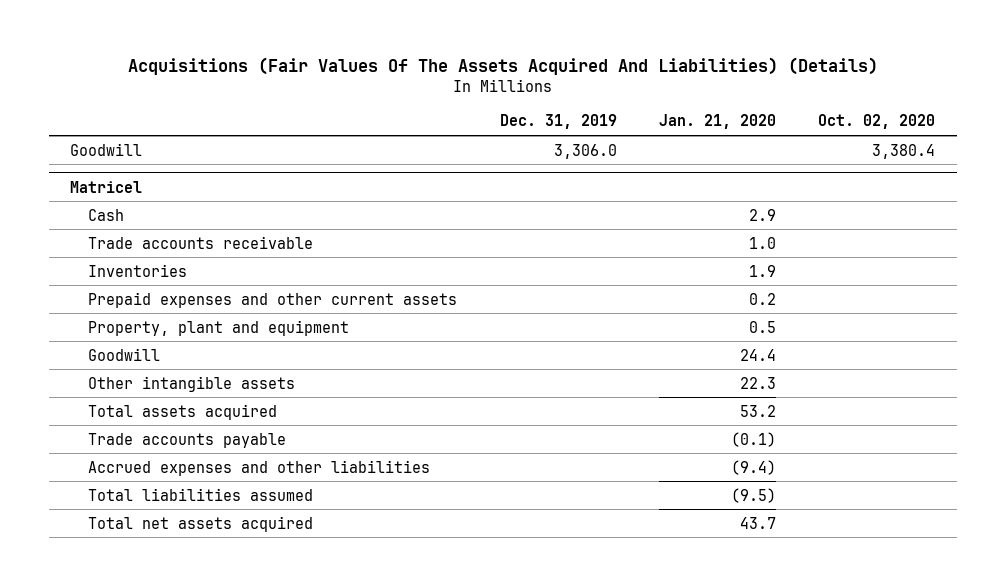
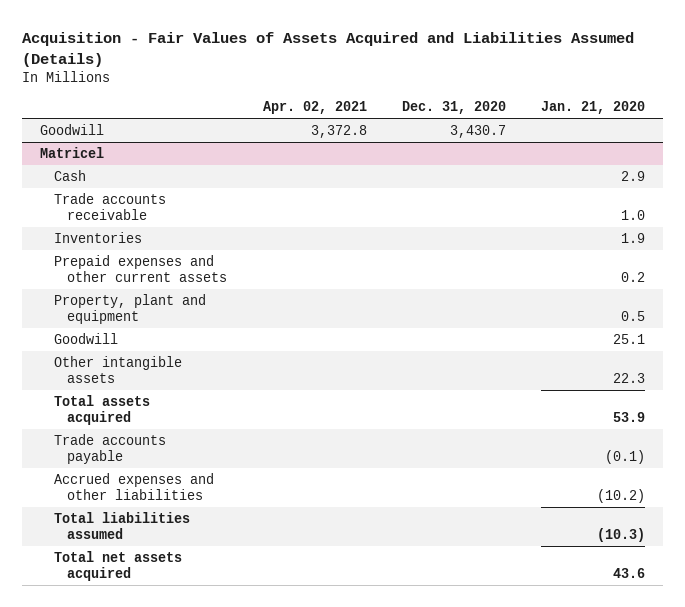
[127,56,878,75] Acquisitions (Fair Values Of The Assets Acquired And Liabilities) (Details) -> [22,31,635,67] Acquisition - Fair Values of Assets Acquired and Liabilities Assumed (Details)
[499,114,617,130] Dec. 31, 2019 -> none
[818,114,936,130] Oct. 02, 2020 -> none
none -> [262,100,367,114] Apr. 02, 2021
none -> [401,100,506,114] Dec. 31, 2020
[740,348,777,361] 24.4 -> [613,333,646,344] 25.1
[740,404,777,417] 53.2 -> [613,411,646,422] 53.9
[731,459,777,475] (9.4) -> [597,488,646,503] (10.2)
[731,487,777,503] (9.5) -> [597,527,646,542] (10.3)
[740,516,777,529] 43.7 -> [613,567,646,578] 43.6

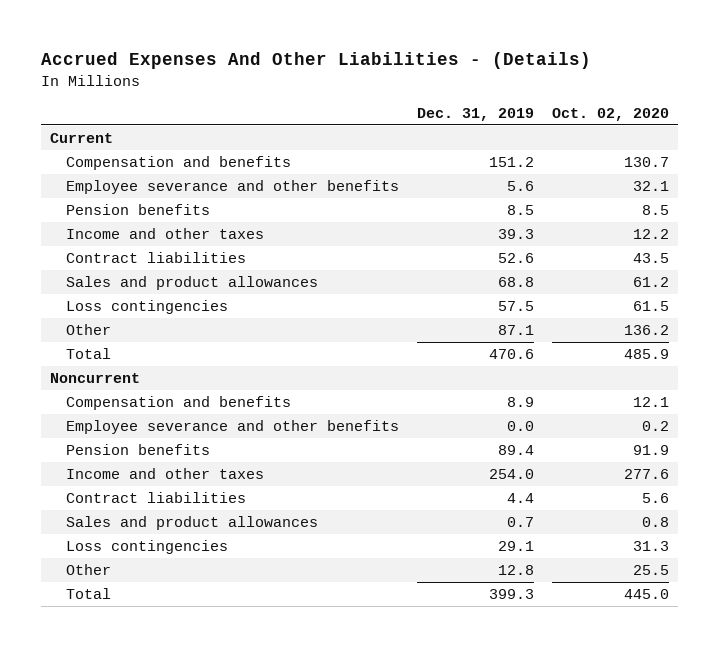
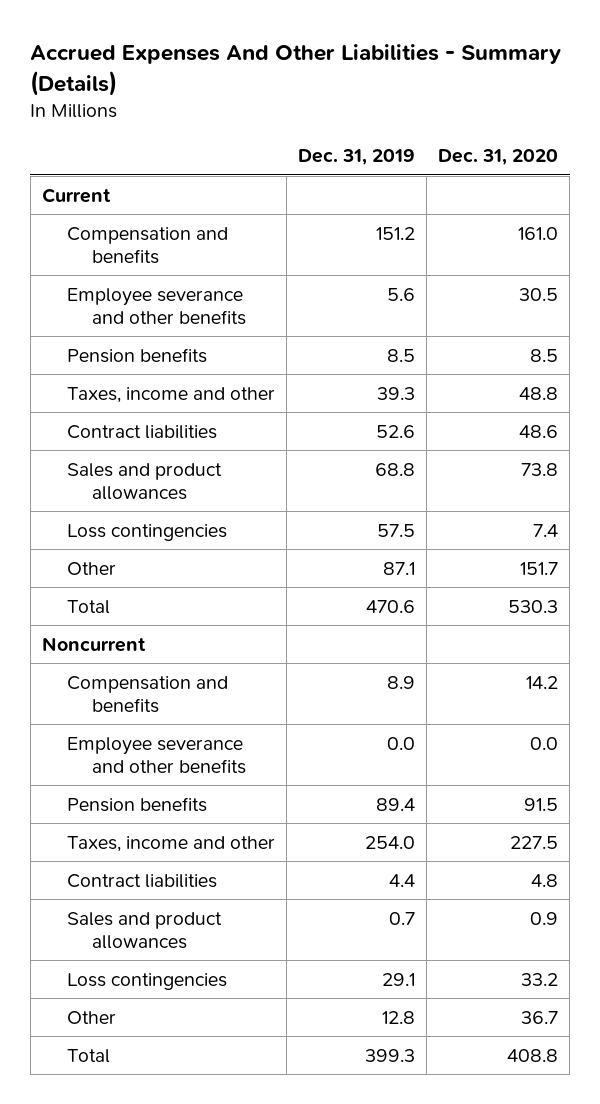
[41,52,592,70] Accrued Expenses And Other Liabilities - (Details) -> [30,44,562,96] Accrued Expenses And Other Liabilities - Summary (Details)
[552,107,670,121] Oct. 02, 2020 -> none
none -> [438,149,559,166] Dec. 31, 2020
[66,227,265,239] Income and other taxes -> [66,386,275,403] Taxes, income and other
[66,467,265,479] Income and other taxes -> [66,835,275,852] Taxes, income and other

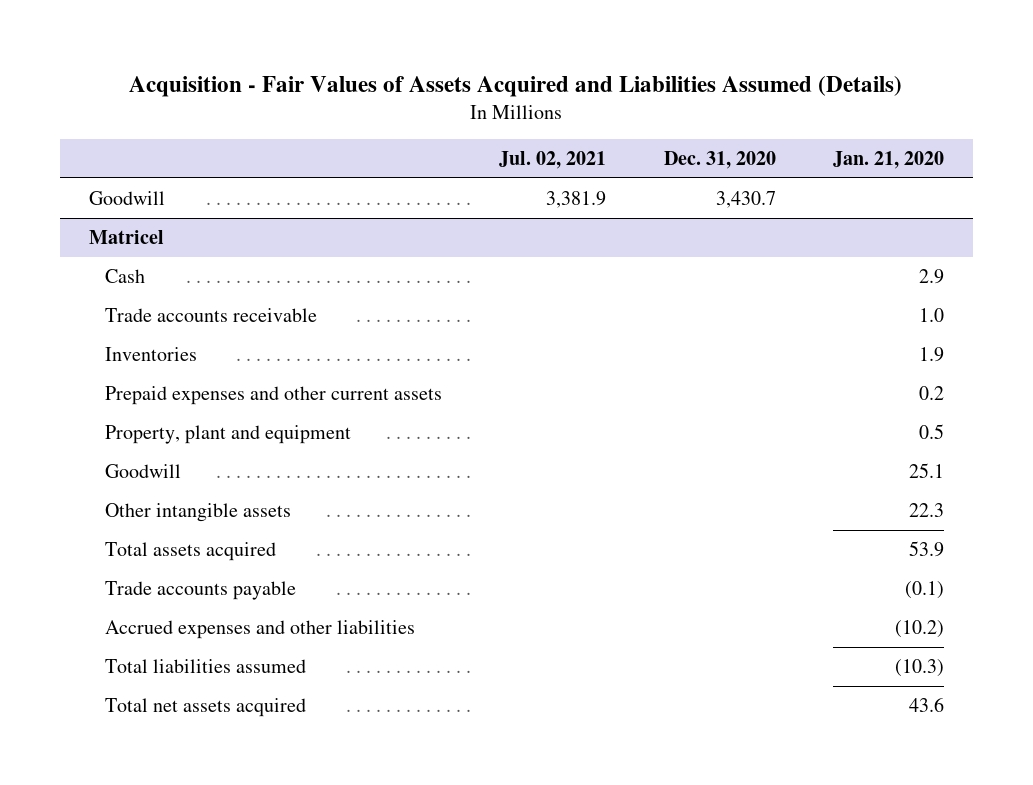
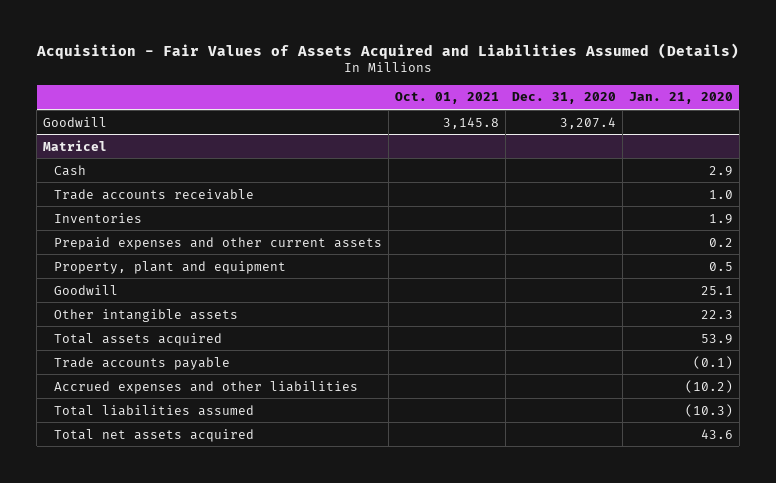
[499,150,607,169] Jul. 02, 2021 -> none
none -> [395,92,500,105] Oct. 01, 2021
[715,191,776,209] 3,430.7 -> [559,116,616,129] 3,207.4

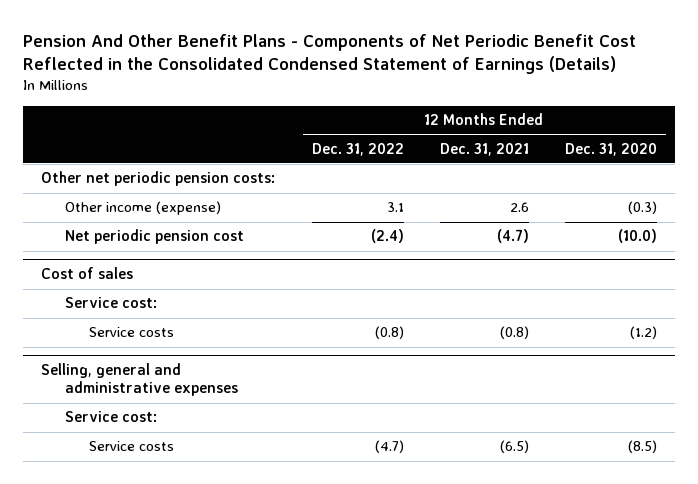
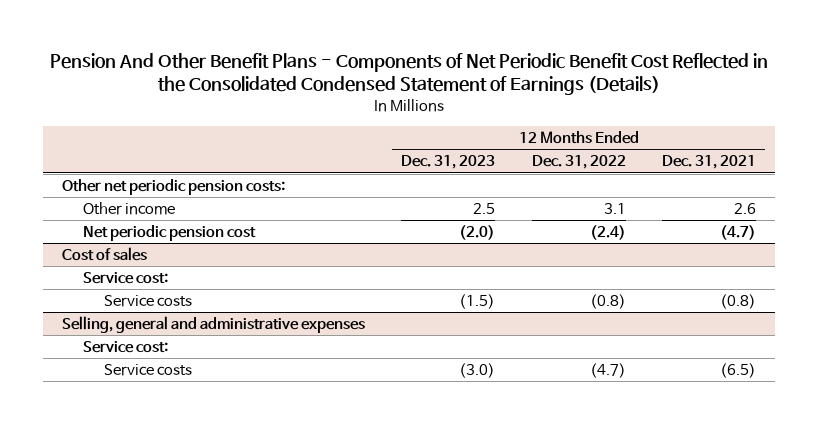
[565,142,658,156] Dec. 31, 2020 -> none
none -> [401,155,496,170] Dec. 31, 2023
[65,201,222,216] Other income (expense) -> [82,202,175,216] Other income

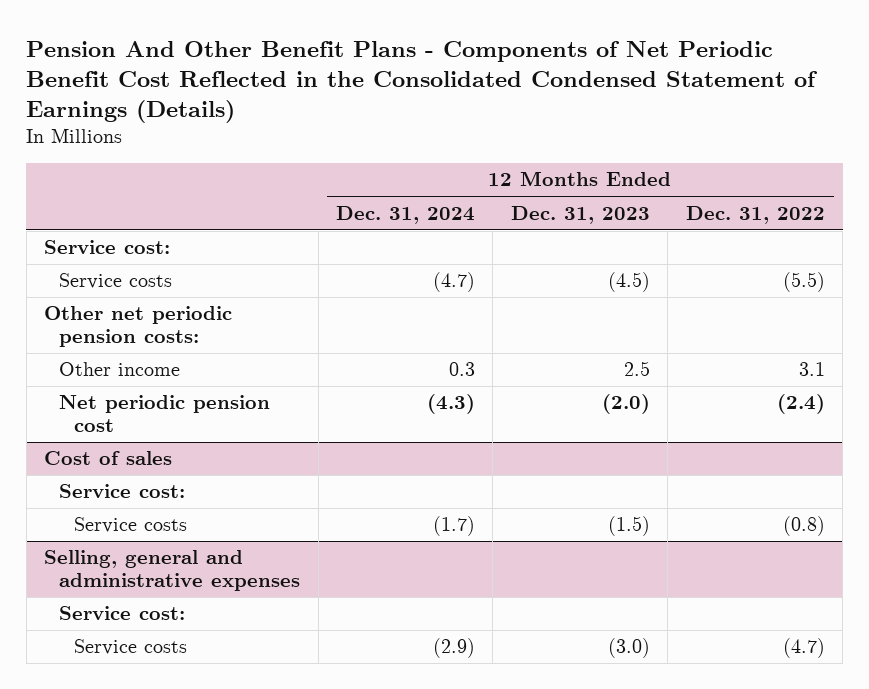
[662,155,757,170] Dec. 31, 2021 -> none
none -> [335,205,475,224] Dec. 31, 2024
none -> [44,240,171,255] Service cost:
none -> [59,273,173,290] Service costs

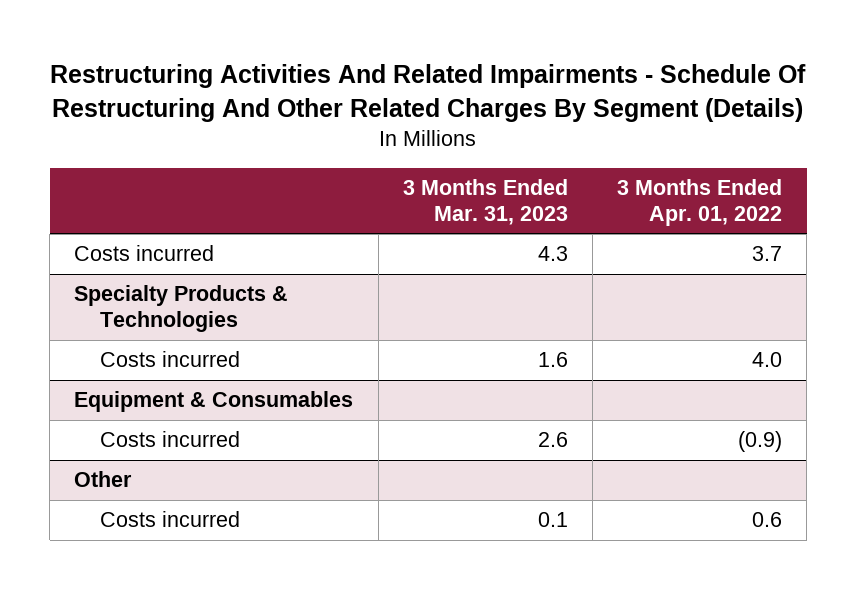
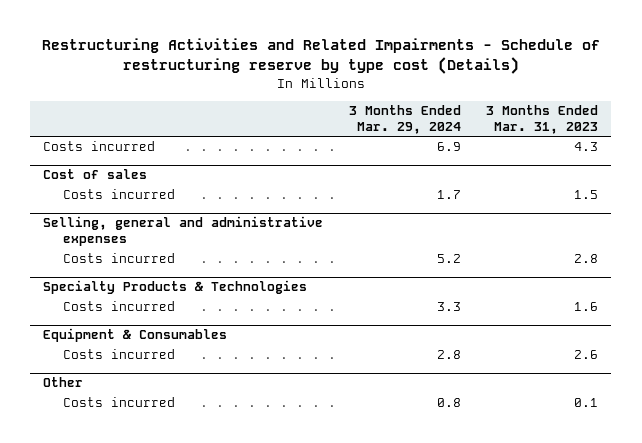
[50,64,807,122] Restructuring Activities And Related Impairments - Schedule Of Restructuring And Other Related Charges By Segment (Details) -> [41,38,600,75] Restructuring Activities and Related Impairments - Schedule of restructuring reserve by type cost (Details)
[617,178,783,226] 3 Months Ended Apr. 01, 2022 -> none
none -> [348,104,461,134] 3 Months Ended Mar. 29, 2024
none -> [43,169,148,180] Cost of sales
none -> [63,189,176,200] Costs incurred
none -> [43,216,324,247] Selling, general and administrative expenses
none -> [63,253,176,264] Costs incurred

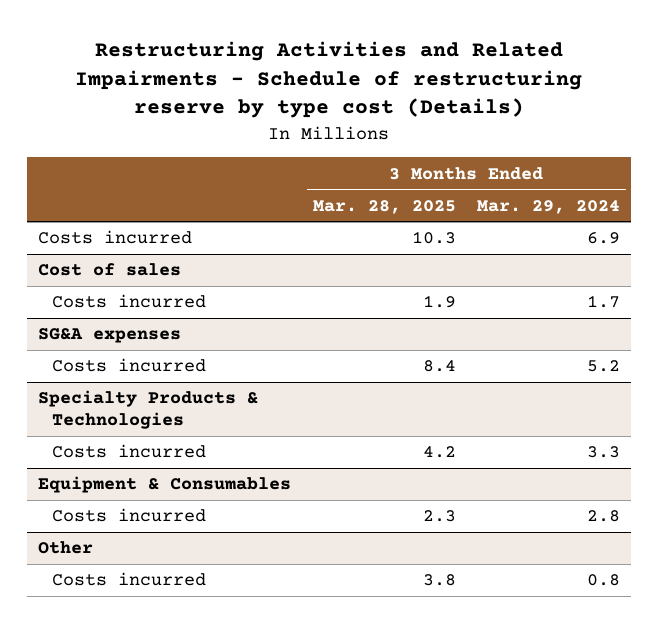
[486,104,599,134] 3 Months Ended Mar. 31, 2023 -> none
none -> [312,199,456,214] Mar. 28, 2025
[43,216,324,247] Selling, general and administrative expenses -> [37,328,181,344] SG&A expenses

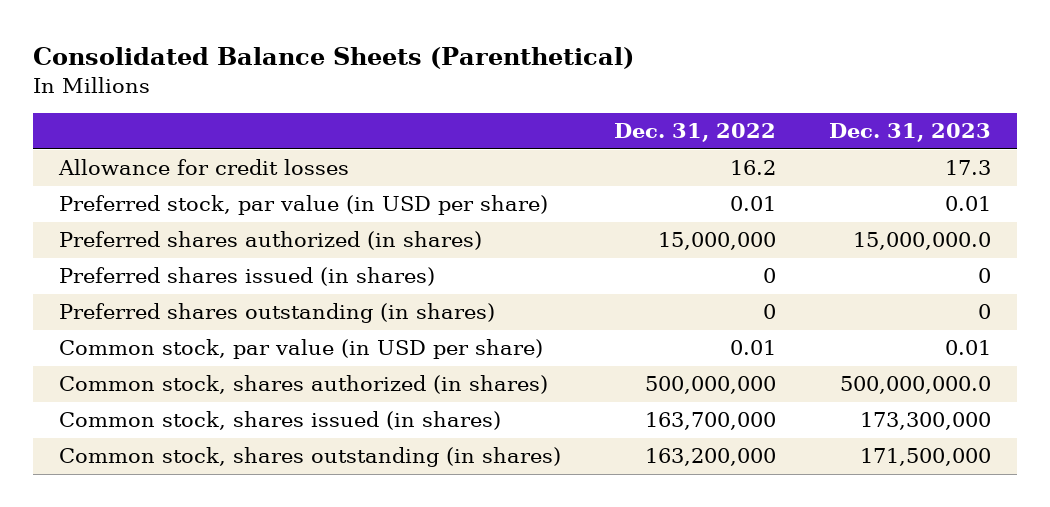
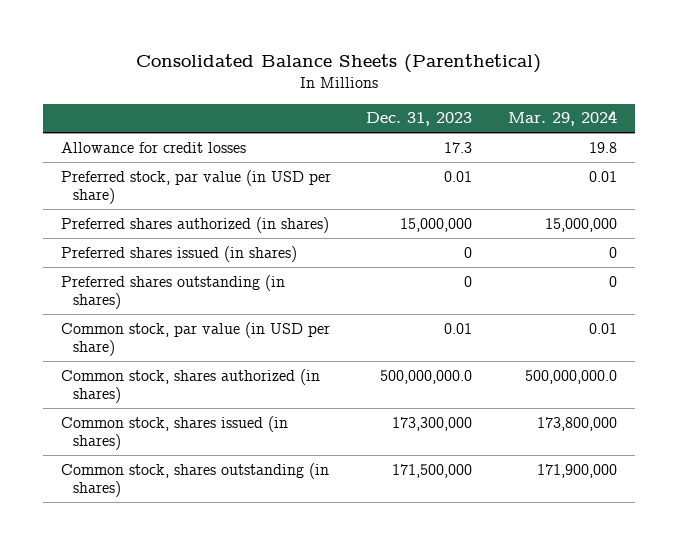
[613,123,776,143] Dec. 31, 2022 -> none
none -> [507,110,617,127] Mar. 29, 2024
[852,232,991,251] 15,000,000.0 -> [400,217,473,232] 15,000,000

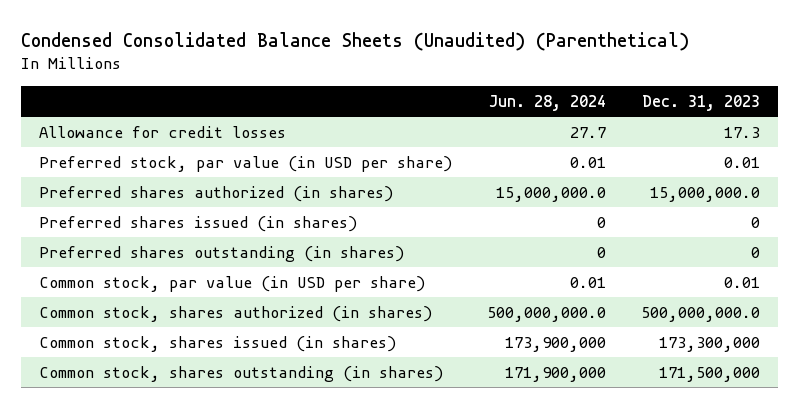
[135,54,541,74] Consolidated Balance Sheets (Parenthetical) -> [21,32,690,52] Condensed Consolidated Balance Sheets (Unaudited) (Parenthetical)
[507,110,617,127] Mar. 29, 2024 -> none
none -> [489,94,607,111] Jun. 28, 2024
[400,217,473,232] 15,000,000 -> [650,186,761,202] 15,000,000.0

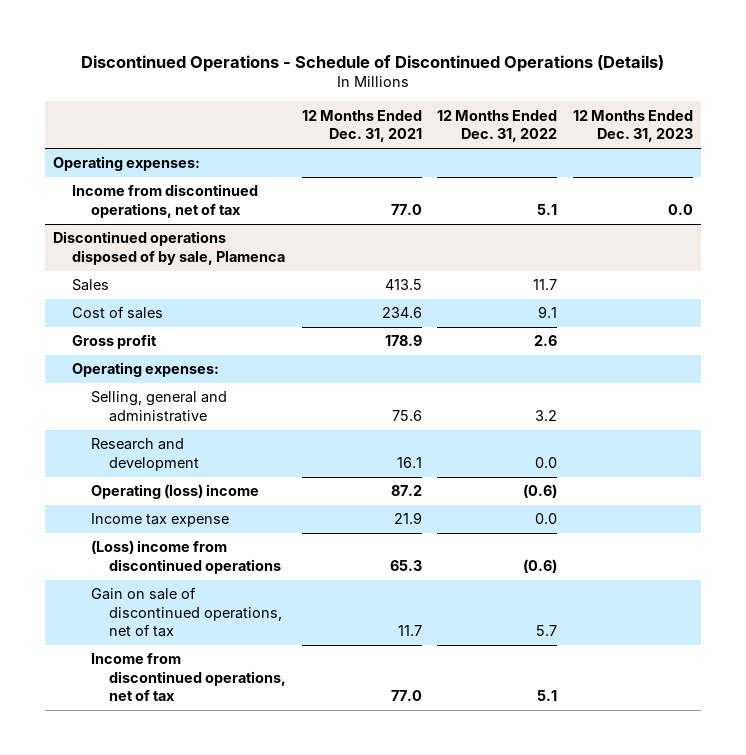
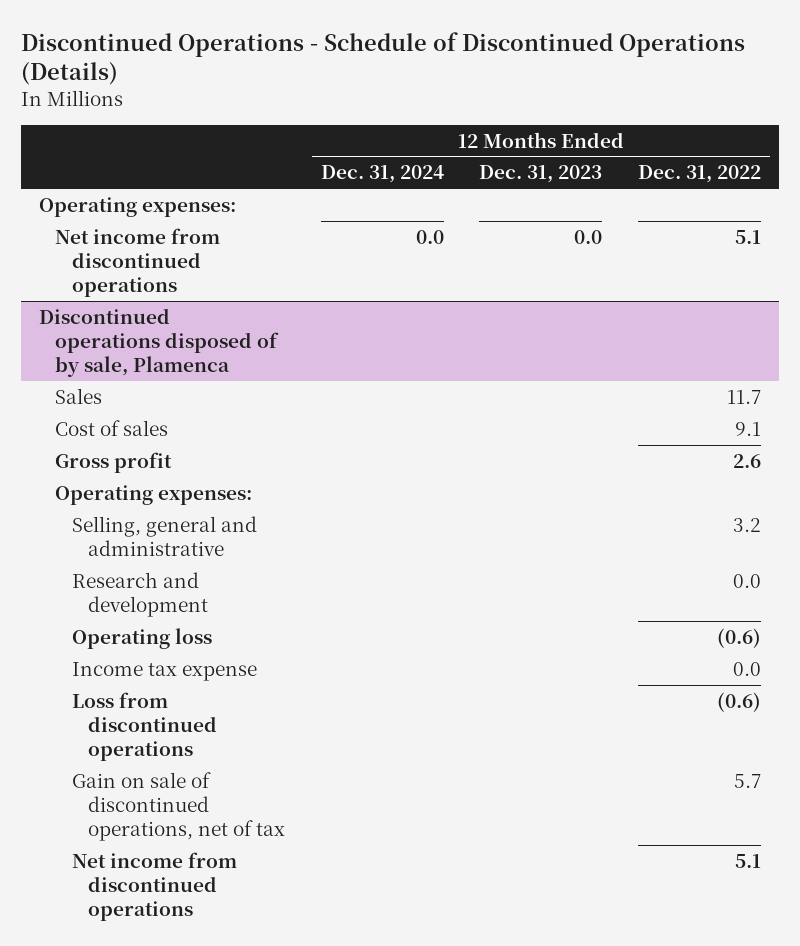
[301,109,422,143] 12 Months Ended Dec. 31, 2021 -> none
none -> [320,165,444,184] Dec. 31, 2024
[71,184,258,218] Income from discontinued operations, net of tax -> [55,227,221,297] Net income from discontinued operations
[90,484,259,500] Operating (loss) income -> [71,627,212,649] Operating loss
[90,540,282,574] (Loss) income from discontinued operations -> [71,691,218,761] Loss from discontinued operations
[90,653,287,702] Income from discontinued operations, net of tax -> [71,851,237,921] Net income from discontinued operations

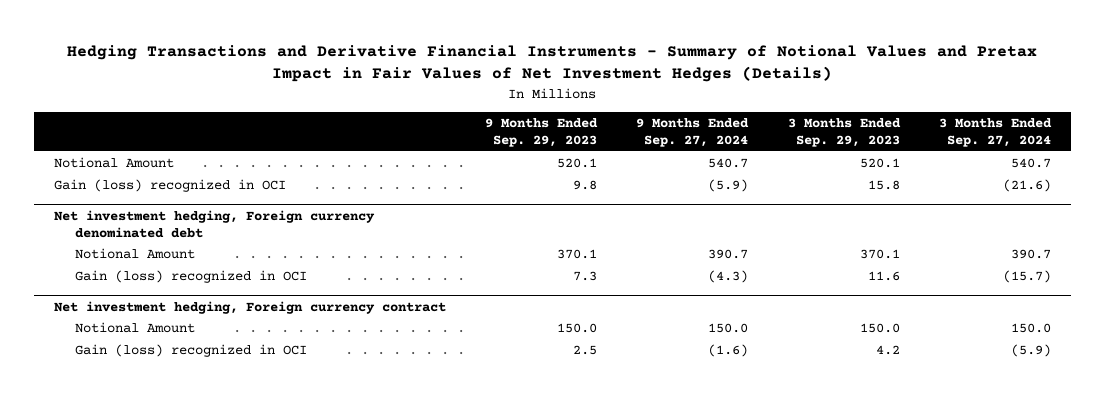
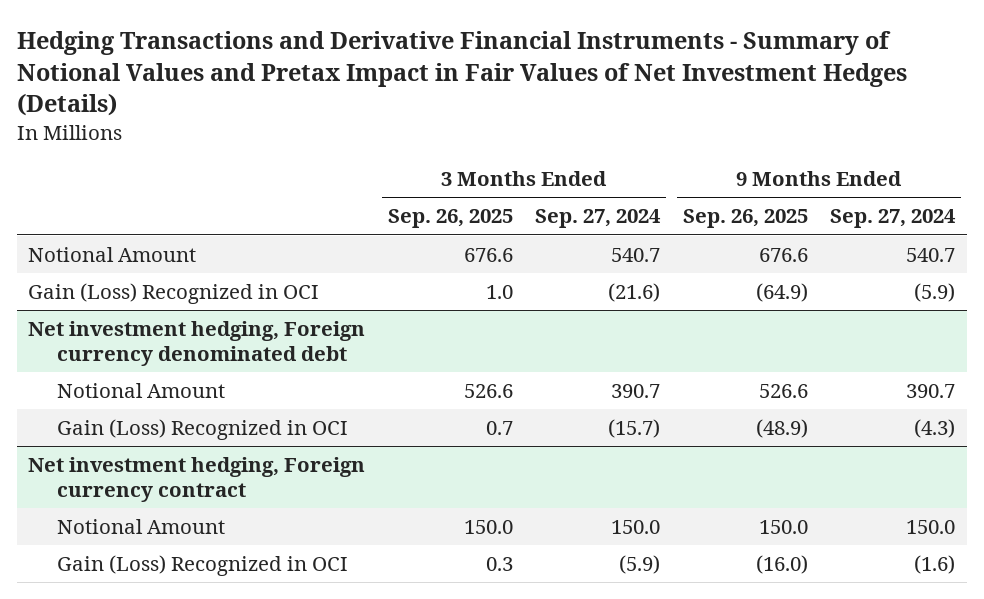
[485,117,599,147] 9 Months Ended Sep. 29, 2023 -> none
[787,117,901,147] 3 Months Ended Sep. 29, 2023 -> none
none -> [387,209,513,229] Sep. 26, 2025
none -> [682,209,808,229] Sep. 26, 2025
[53,179,286,193] Gain (loss) recognized in OCI -> [28,282,320,304] Gain (Loss) Recognized in OCI
[74,270,307,284] Gain (loss) recognized in OCI -> [57,418,349,440] Gain (Loss) Recognized in OCI
[74,344,307,358] Gain (loss) recognized in OCI -> [57,554,349,576] Gain (Loss) Recognized in OCI

